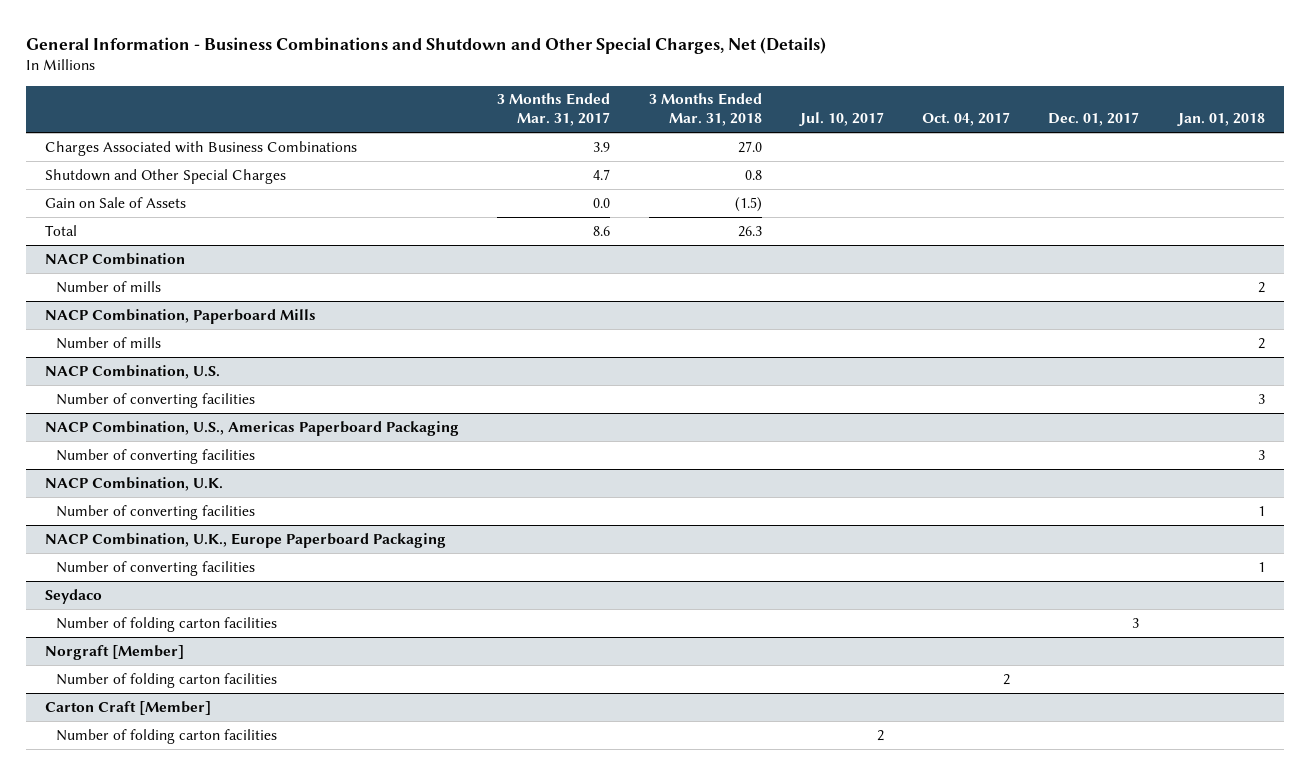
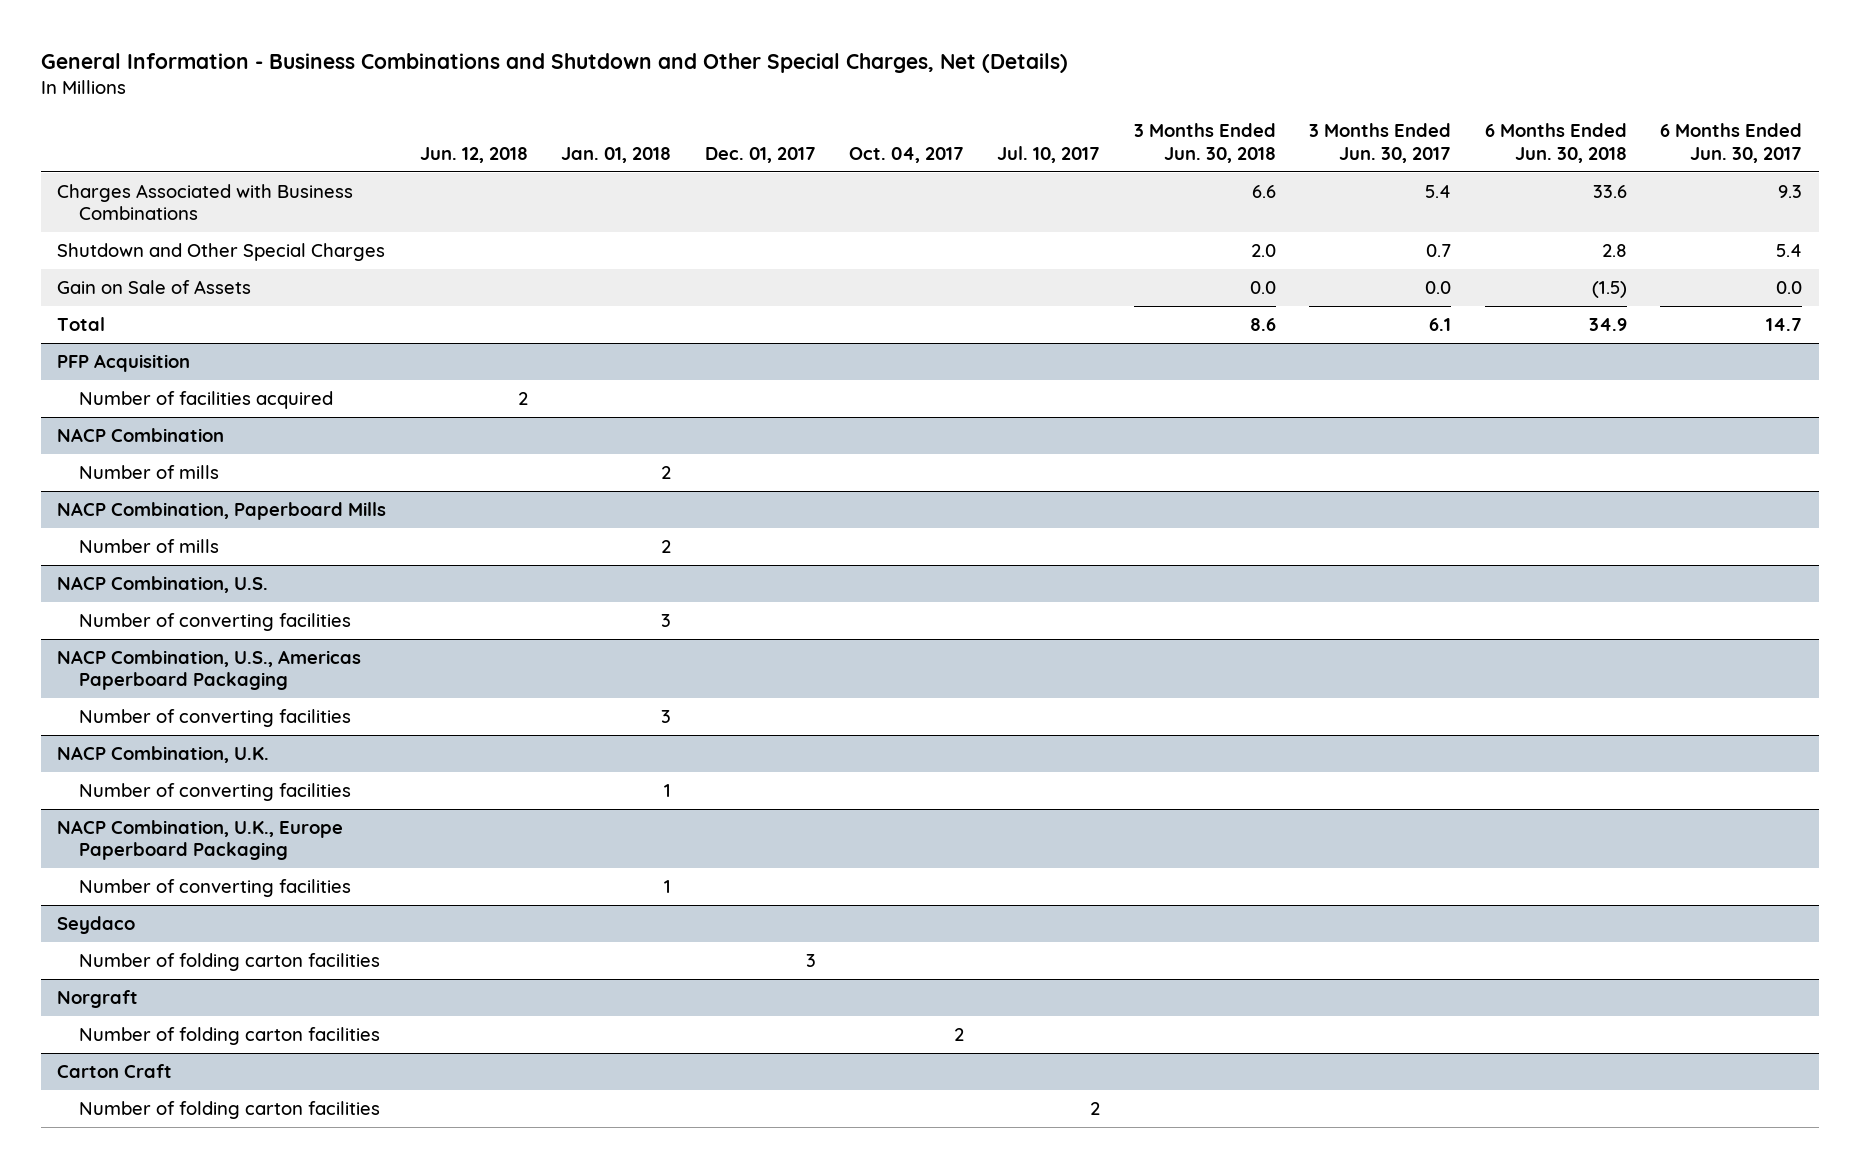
[497,93,611,127] 3 Months Ended Mar. 31, 2017 -> none
[648,93,762,127] 3 Months Ended Mar. 31, 2018 -> none
none -> [419,146,528,163] Jun. 12, 2018
none -> [1133,123,1276,163] 3 Months Ended Jun. 30, 2018
none -> [1309,123,1452,163] 3 Months Ended Jun. 30, 2017
none -> [1484,123,1627,163] 6 Months Ended Jun. 30, 2018
none -> [1660,123,1803,163] 6 Months Ended Jun. 30, 2017
none -> [57,353,191,372] PFP Acquisition
none -> [79,390,334,409] Number of facilities acquired
[44,644,184,660] Norgraft [Member] -> [57,989,139,1008] Norgraft
[44,700,211,715] Carton Craft [Member] -> [57,1063,173,1078] Carton Craft

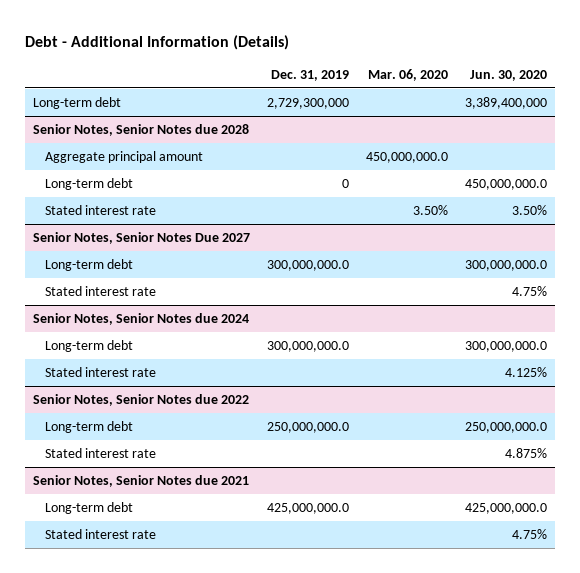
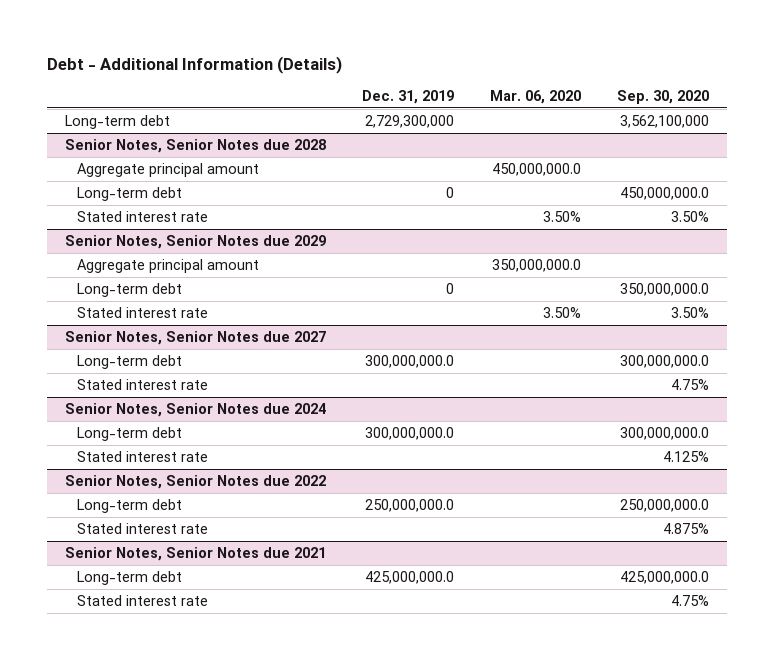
[469,69,547,81] Jun. 30, 2020 -> none
none -> [616,90,709,105] Sep. 30, 2020
none -> [65,234,327,249] Senior Notes, Senior Notes due 2029
none -> [76,258,259,273] Aggregate principal amount
none -> [76,282,182,297] Long-term debt
none -> [76,306,208,318] Stated interest rate
[33,231,251,244] Senior Notes, Senior Notes Due 2027 -> [65,330,327,345] Senior Notes, Senior Notes due 2027

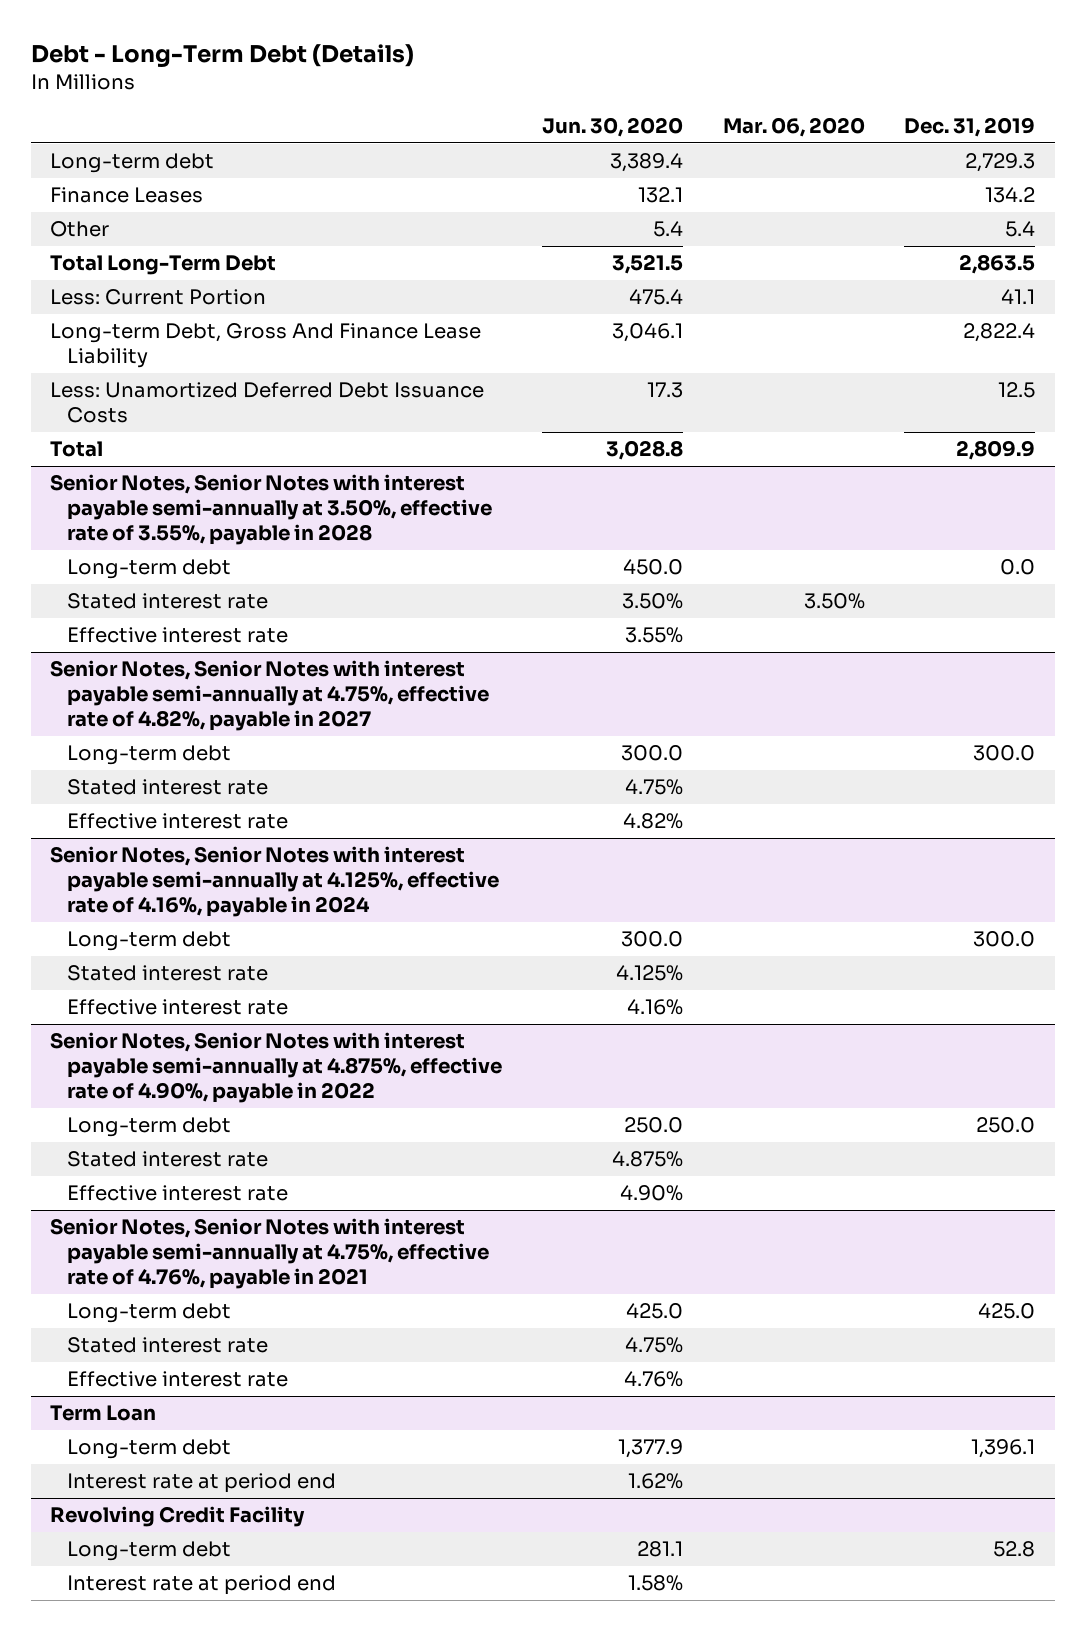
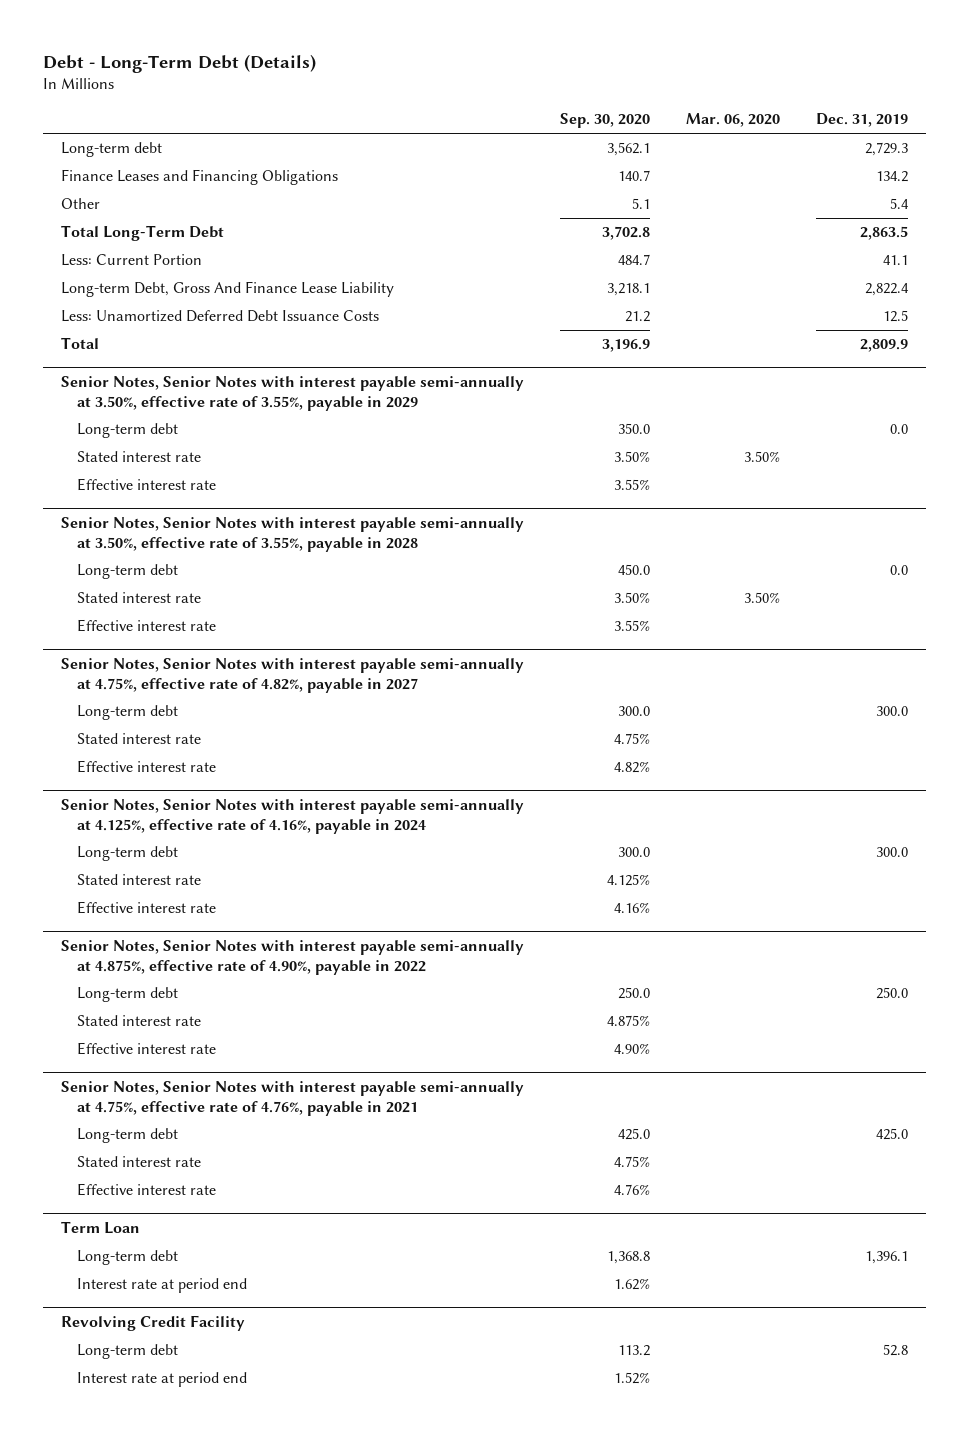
[541,117,683,138] Jun. 30, 2020 -> none
none -> [559,113,650,129] Sep. 30, 2020
[50,187,204,204] Finance Leases -> [60,169,338,186] Finance Leases and Financing Obligations
none -> [60,375,524,411] Senior Notes, Senior Notes with interest payable semi-annually at 3.50%, effective rate of 3.55%, payable in 2029
none -> [76,423,178,439] Long-term debt
none -> [76,451,201,463] Stated interest rate
none -> [76,478,216,492] Effective interest rate

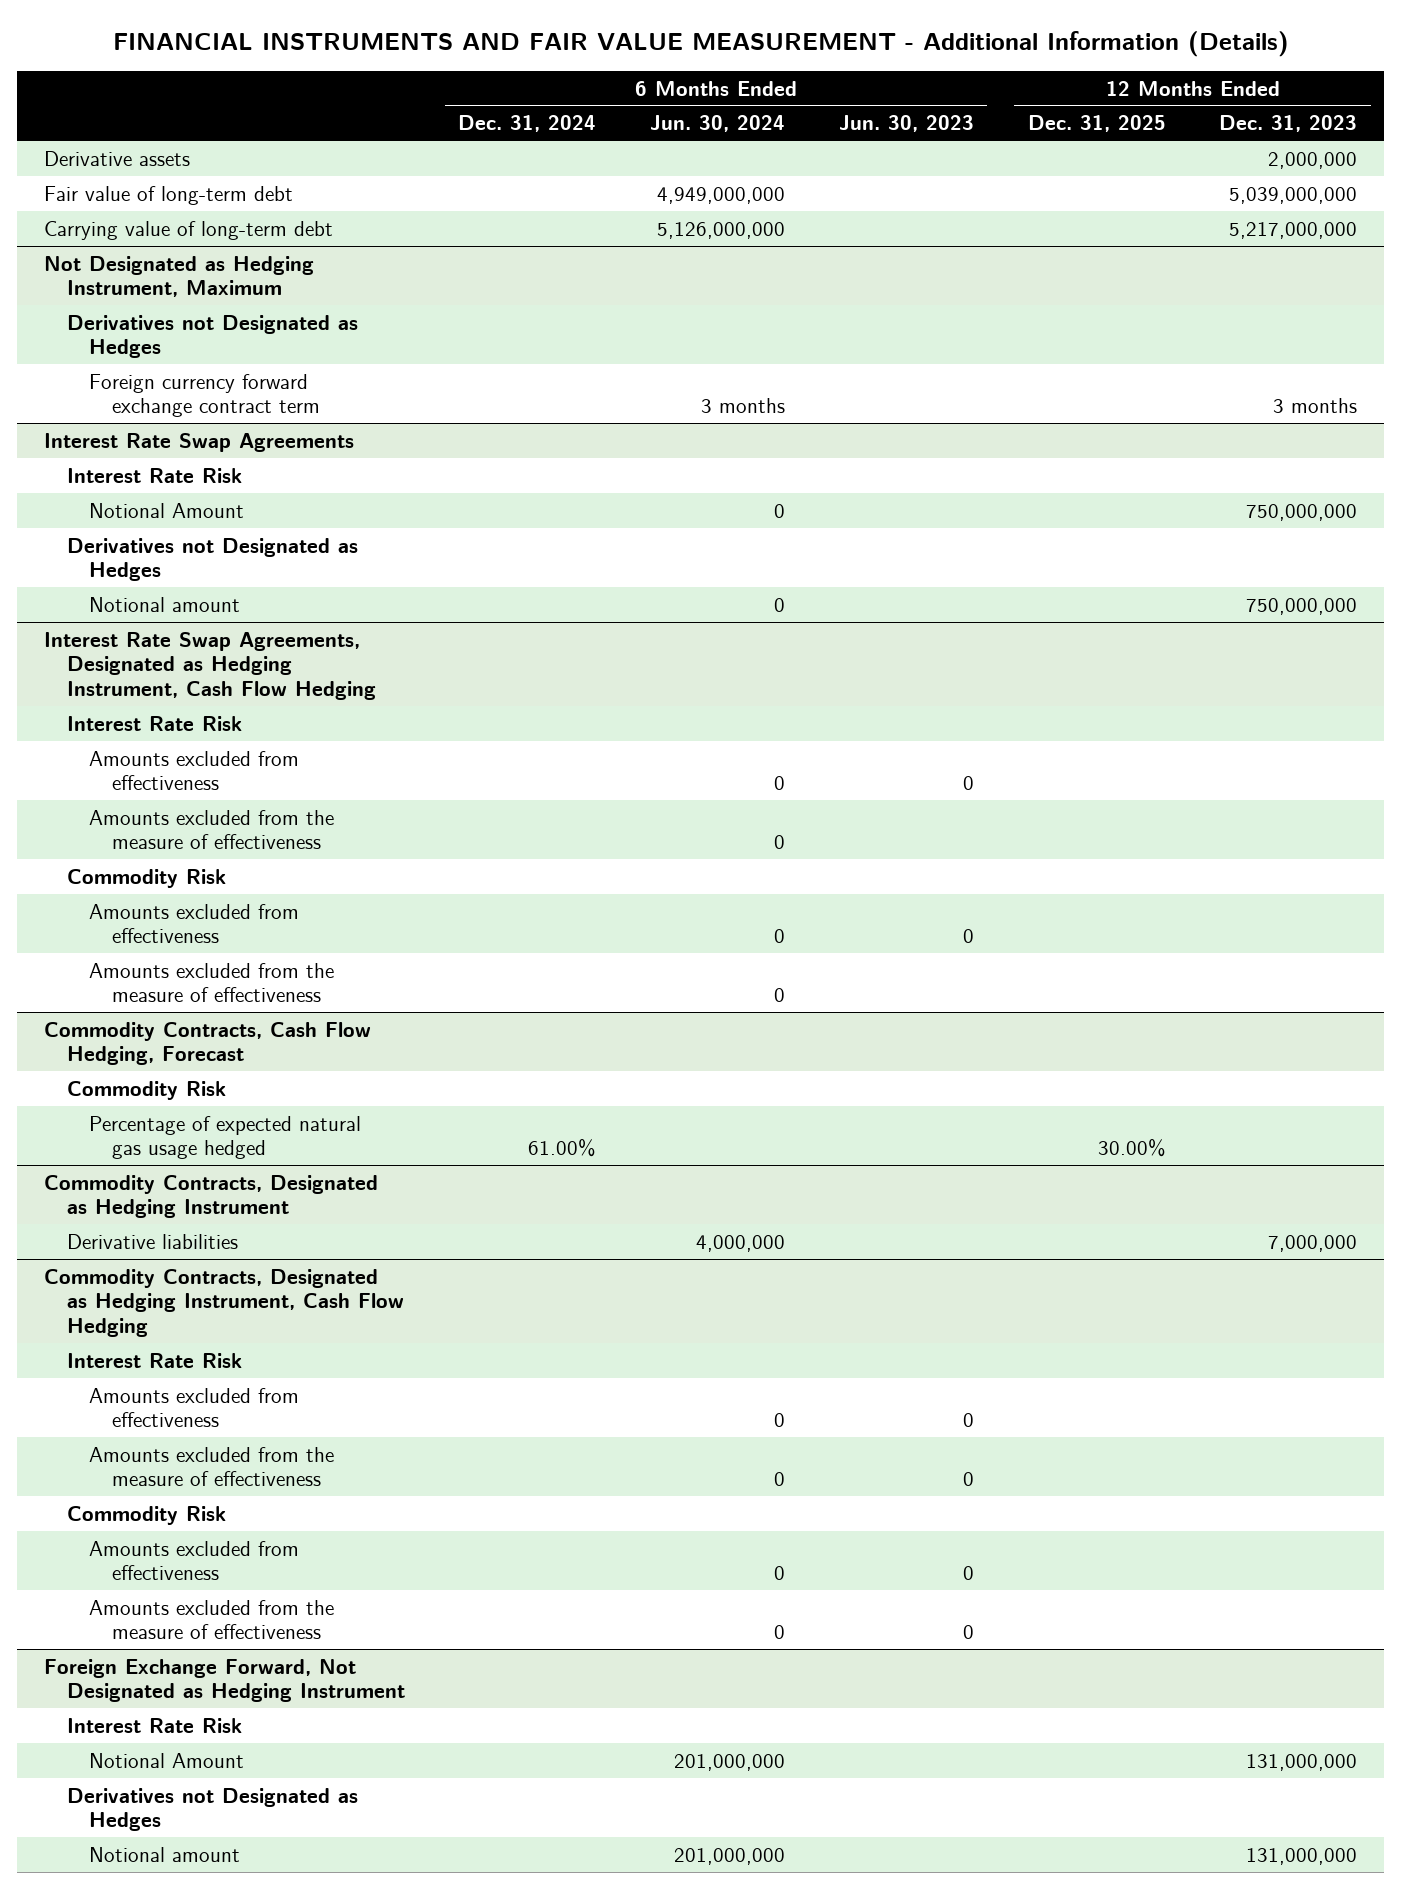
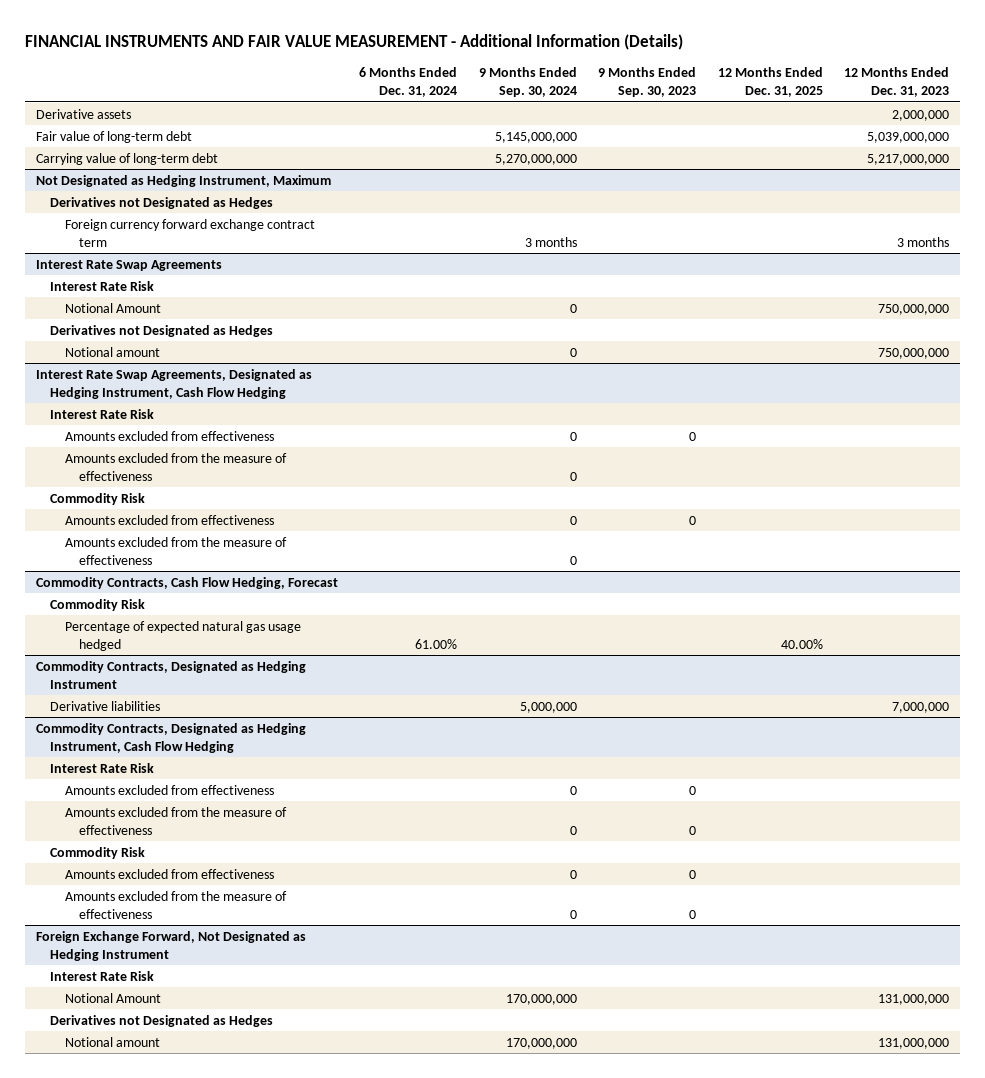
[650,115,786,133] Jun. 30, 2024 -> none
[838,115,974,133] Jun. 30, 2023 -> none
none -> [478,67,577,98] 9 Months Ended Sep. 30, 2024
none -> [598,67,697,98] 9 Months Ended Sep. 30, 2023
[1097,1139,1166,1158] 30.00% -> [780,638,823,649] 40.00%

